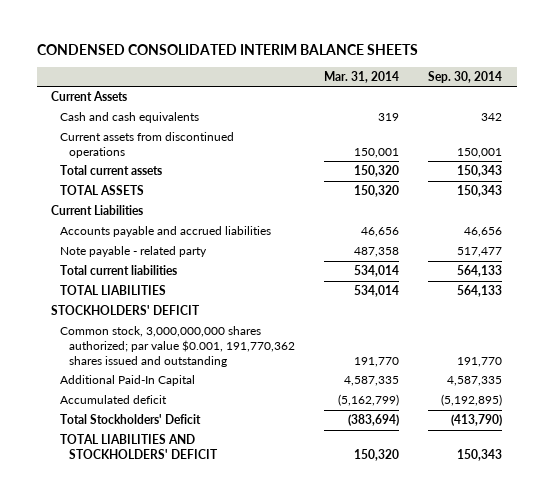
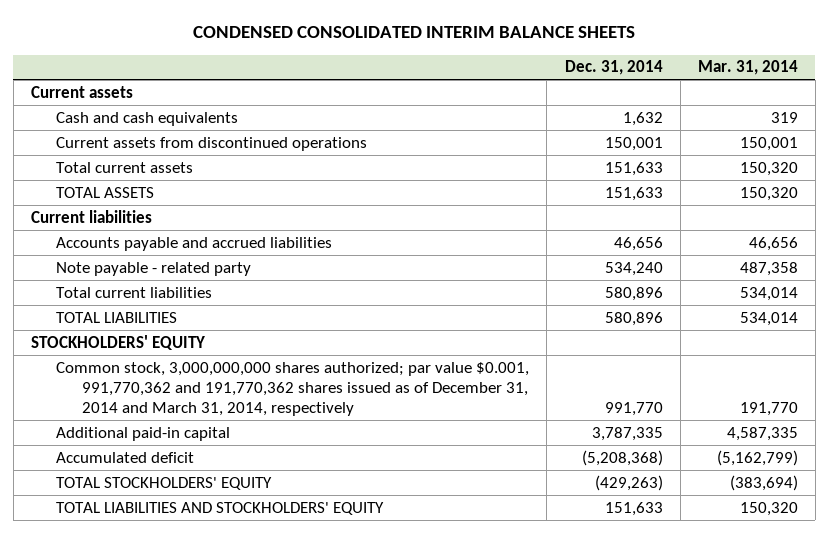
[428,70,503,83] Sep. 30, 2014 -> none
none -> [564,60,663,76] Dec. 31, 2014
[51,91,128,102] Current Assets -> [30,85,133,98] Current assets
[51,205,144,216] Current Liabilities -> [30,209,152,223] Current liabilities
[51,305,201,316] STOCKHOLDERS' DEFICIT -> [30,334,205,350] STOCKHOLDERS' EQUITY
[59,326,295,367] Common stock, 3,000,000,000 shares authorized; par value $0.001, 191,770,362 shares issued and outstanding -> [56,361,530,416] Common stock, 3,000,000,000 shares authorized; par value $0.001, 991,770,362 and 191,770,362 shares issued as of December 31, 2014 and March 31, 2014, respectively
[59,375,195,387] Additional Paid-In Capital -> [56,426,231,441] Additional paid-in capital
[59,414,201,425] Total Stockholders' Deficit -> [56,476,273,490] TOTAL STOCKHOLDERS' EQUITY
[59,434,218,459] TOTAL LIABILITIES AND STOCKHOLDERS' DEFICIT -> [56,501,385,515] TOTAL LIABILITIES AND STOCKHOLDERS' EQUITY

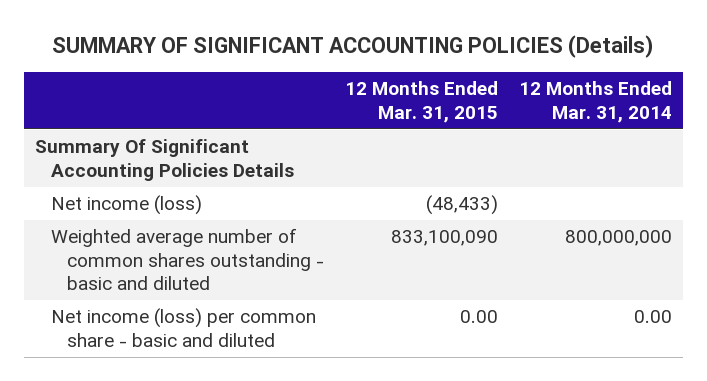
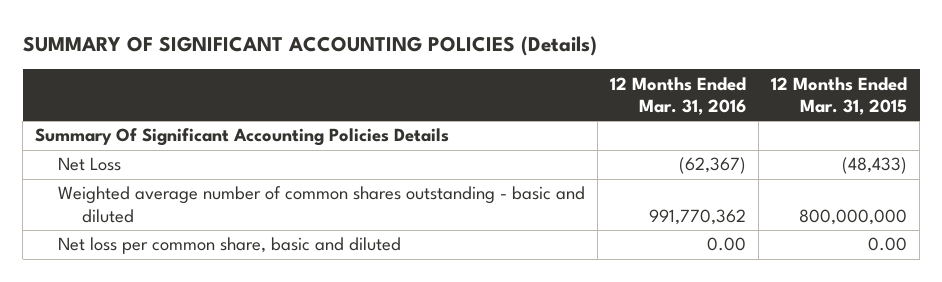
[519,81,673,123] 12 Months Ended Mar. 31, 2014 -> none
none -> [610,76,747,116] 12 Months Ended Mar. 31, 2016
[50,195,202,216] Net income (loss) -> [58,157,122,172] Net Loss
[391,230,499,247] 833,100,090 -> [799,208,908,225] 800,000,000
[50,308,316,347] Net income (loss) per common share - basic and diluted -> [58,237,402,255] Net loss per common share, basic and diluted

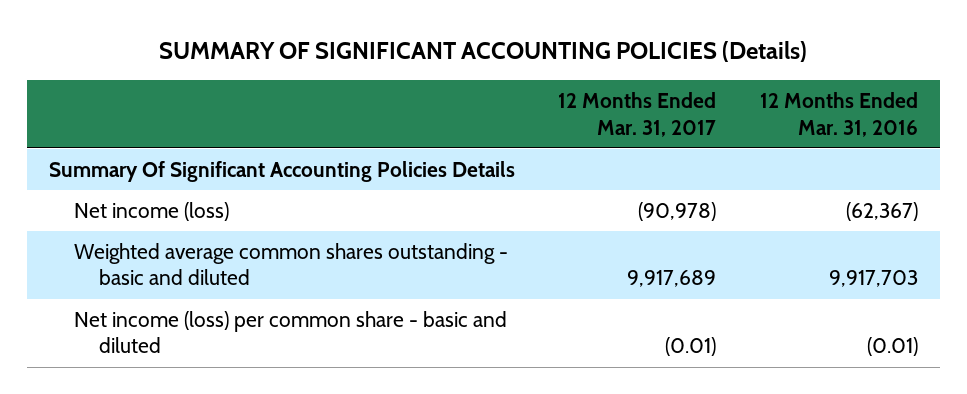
[771,76,908,116] 12 Months Ended Mar. 31, 2015 -> none
none -> [558,92,717,137] 12 Months Ended Mar. 31, 2017
[58,157,122,172] Net Loss -> [73,201,229,221] Net income (loss)
[58,186,586,223] Weighted average number of common shares outstanding - basic and diluted -> [73,242,508,286] Weighted average common shares outstanding - basic and diluted
[649,208,747,225] 991,770,362 -> [829,270,919,288] 9,917,703
[58,237,402,255] Net loss per common share, basic and diluted -> [73,310,507,354] Net income (loss) per common share - basic and diluted
[707,237,747,252] 0.00 -> [867,337,919,357] (0.01)

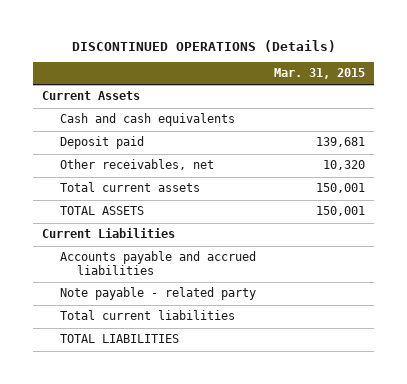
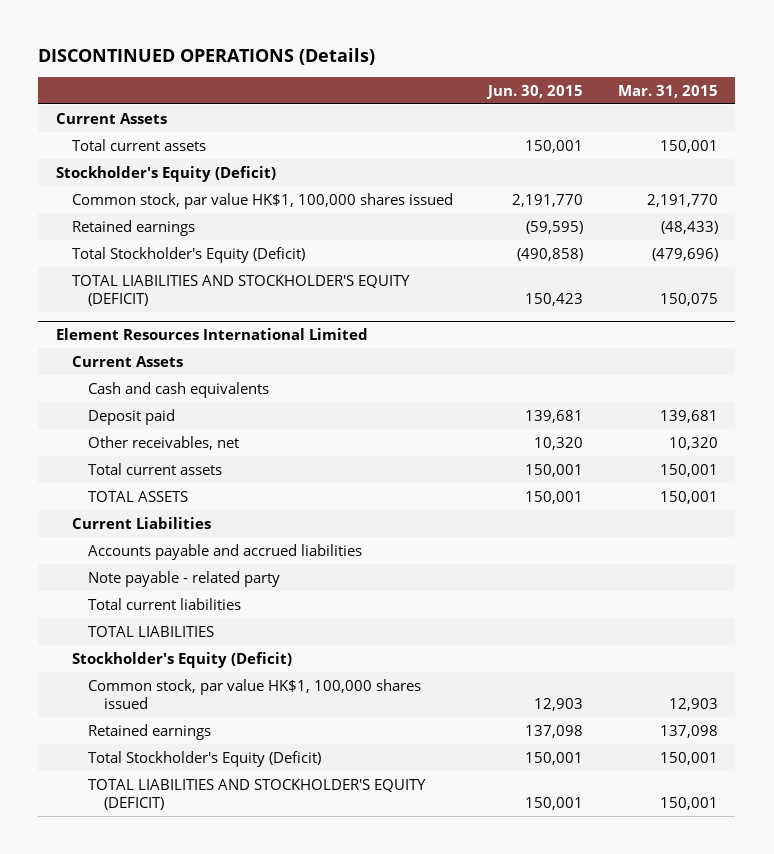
none -> [485,84,583,99] Jun. 30, 2015
none -> [71,138,206,151] Total current assets
none -> [55,165,276,182] Stockholder's Equity (Deficit)
none -> [71,192,453,209] Common stock, par value HK$1, 100,000 shares issued
none -> [71,219,195,236] Retained earnings
none -> [71,246,305,263] Total Stockholder's Equity (Deficit)
none -> [71,274,410,306] TOTAL LIABILITIES AND STOCKHOLDER'S EQUITY (DEFICIT)
none -> [55,327,368,340] Element Resources International Limited
none -> [71,355,183,367] Current Assets
none -> [71,651,292,668] Stockholder's Equity (Deficit)
none -> [87,678,421,709] Common stock, par value HK$1, 100,000 shares issued
none -> [87,723,211,740] Retained earnings
none -> [87,750,321,767] Total Stockholder's Equity (Deficit)
none -> [87,778,426,810] TOTAL LIABILITIES AND STOCKHOLDER'S EQUITY (DEFICIT)

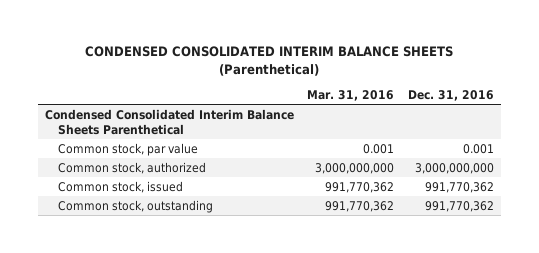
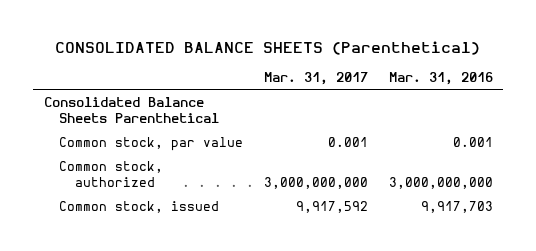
[85,45,454,76] CONDENSED CONSOLIDATED INTERIM BALANCE SHEETS (Parenthetical) -> [55,40,481,55] CONSOLIDATED BALANCE SHEETS (Parenthetical)
[408,89,495,101] Dec. 31, 2016 -> none
none -> [263,72,368,86] Mar. 31, 2017
[44,108,294,135] Condensed Consolidated Interim Balance Sheets Parenthetical -> [43,96,220,123] Consolidated Balance Sheets Parenthetical
[58,199,214,213] Common stock, outstanding -> none
[325,181,395,193] 991,770,362 -> [420,200,493,213] 9,917,703

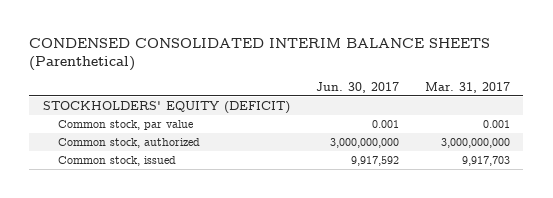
[55,40,481,55] CONSOLIDATED BALANCE SHEETS (Parenthetical) -> [29,37,491,72] CONDENSED CONSOLIDATED INTERIM BALANCE SHEETS (Parenthetical)
[388,72,493,86] Mar. 31, 2016 -> none
none -> [315,82,399,94] Jun. 30, 2017
[43,96,220,123] Consolidated Balance Sheets Parenthetical -> none
none -> [42,100,290,114] STOCKHOLDERS' EQUITY (DEFICIT)
[295,200,368,213] 9,917,592 -> [462,155,511,166] 9,917,703

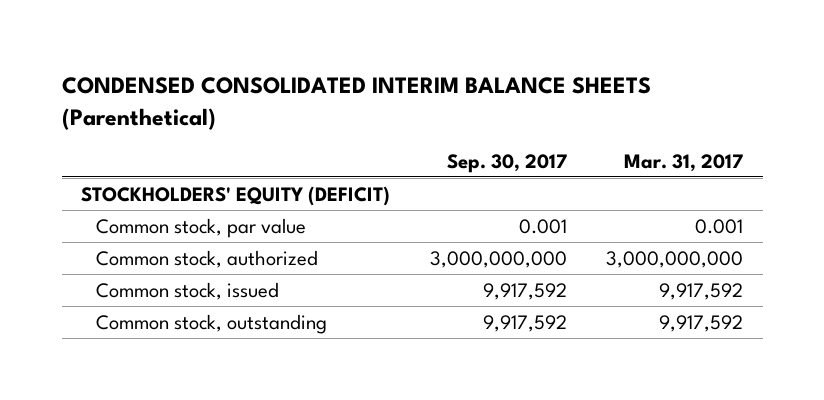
[315,82,399,94] Jun. 30, 2017 -> none
none -> [446,153,567,173] Sep. 30, 2017
[462,155,511,166] 9,917,703 -> [659,282,744,300] 9,917,592
none -> [96,313,328,334] Common stock, outstanding

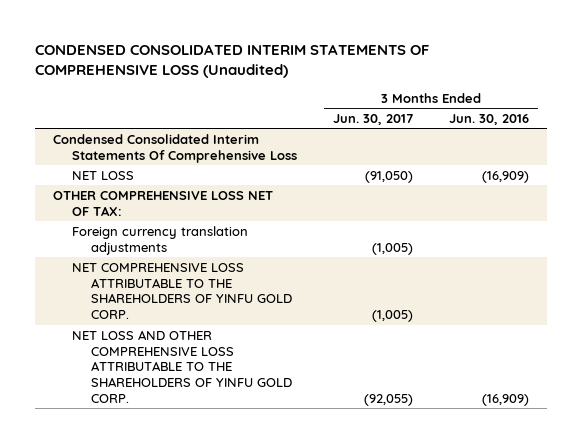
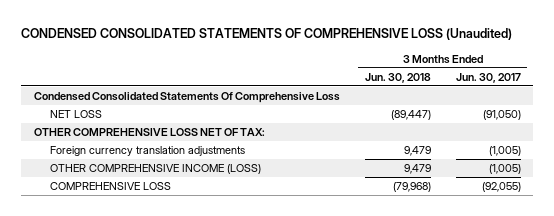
[34,43,429,78] CONDENSED CONSOLIDATED INTERIM STATEMENTS OF COMPREHENSIVE LOSS (Unaudited) -> [21,28,513,41] CONDENSED CONSOLIDATED STATEMENTS OF COMPREHENSIVE LOSS (Unaudited)
[449,113,530,125] Jun. 30, 2016 -> none
none -> [364,72,431,83] Jun. 30, 2018
[52,133,297,163] Condensed Consolidated Interim Statements Of Comprehensive Loss -> [33,92,340,104] Condensed Consolidated Statements Of Comprehensive Loss
[71,262,292,320] NET COMPREHENSIVE LOSS ATTRIBUTABLE TO THE SHAREHOLDERS OF YINFU GOLD CORP. -> none
[71,329,292,403] NET LOSS AND OTHER COMPREHENSIVE LOSS ATTRIBUTABLE TO THE SHAREHOLDERS OF YINFU GOLD CORP. -> [50,164,262,175] OTHER COMPREHENSIVE INCOME (LOSS)
[363,393,413,406] (92,055) -> [488,164,521,175] (1,005)
none -> [50,182,172,191] COMPREHENSIVE LOSS

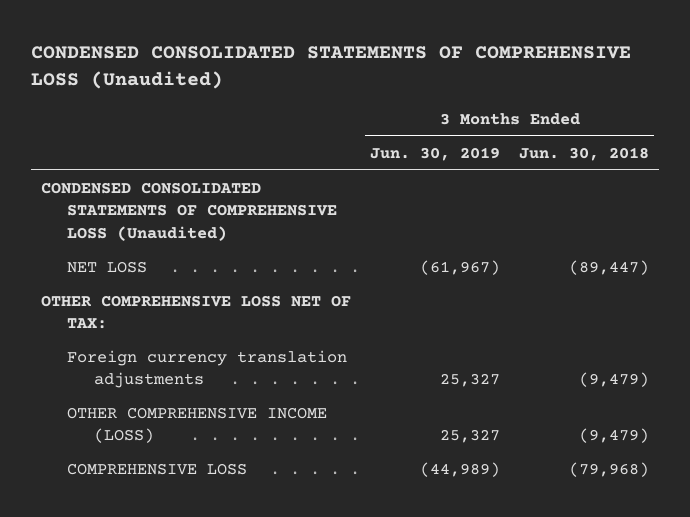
[455,72,521,83] Jun. 30, 2017 -> none
none -> [369,146,500,161] Jun. 30, 2019
[33,92,340,104] Condensed Consolidated Statements Of Comprehensive Loss -> [40,181,338,241] CONDENSED CONSOLIDATED STATEMENTS OF COMPREHENSIVE LOSS (Unaudited)
[403,146,431,157] 9,479 -> [579,372,650,388] (9,479)
[403,164,431,175] 9,479 -> [579,428,650,444] (9,479)

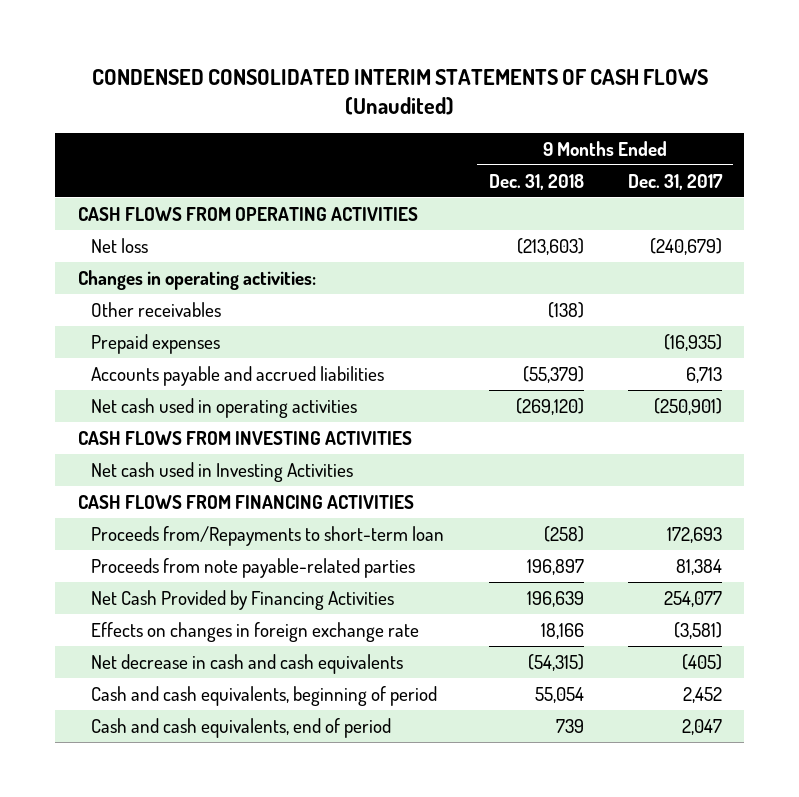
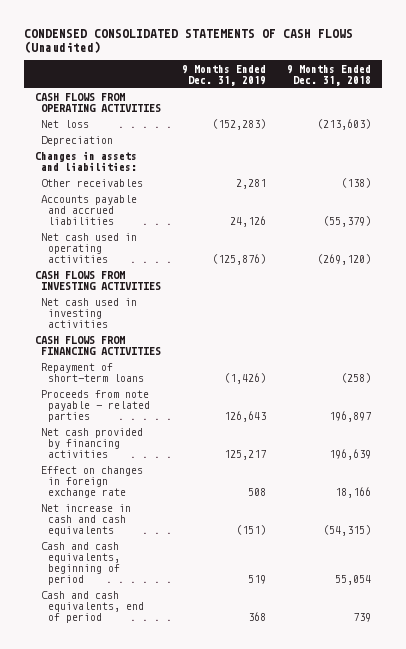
[91,68,708,116] CONDENSED CONSOLIDATED INTERIM STATEMENTS OF CASH FLOWS (Unaudited) -> [24,28,354,53] CONDENSED CONSOLIDATED STATEMENTS OF CASH FLOWS (Unaudited)
[627,173,723,190] Dec. 31, 2017 -> none
none -> [182,64,267,86] 9 Months Ended Dec. 31, 2019
none -> [41,136,114,147] Depreciation
[77,269,316,290] Changes in operating activities: -> [34,151,138,172] Changes in assets and liabilities:
[91,333,221,354] Prepaid expenses -> none
[91,461,354,482] Net cash used in Investing Activities -> [41,298,138,329] Net cash used in investing activities
[91,525,445,546] Proceeds from/Repayments to short-term loan -> [41,363,144,383] Repayment of short-term loans
[91,557,416,578] Proceeds from note payable-related parties -> [41,390,150,423] Proceeds from note payable - related parties
[91,589,395,610] Net Cash Provided by Financing Activities -> [41,428,144,459] Net cash provided by financing activities
[91,621,420,642] Effects on changes in foreign exchange rate -> [41,466,144,499] Effect on changes in foreign exchange rate
[91,653,404,674] Net decrease in cash and cash equivalents -> [41,504,132,537] Net increase in cash and cash equivalents

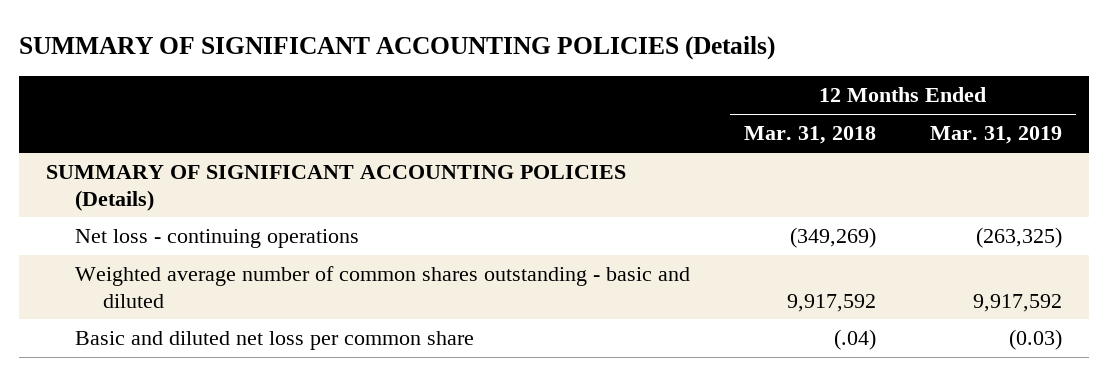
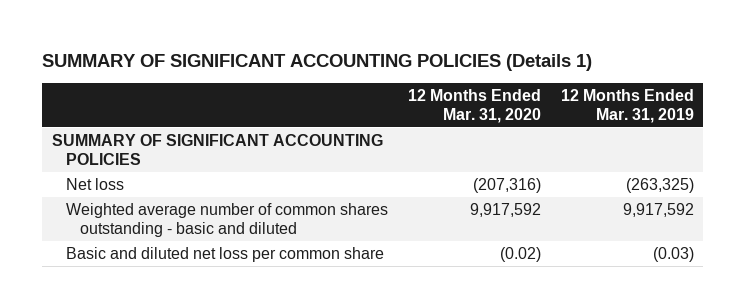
[19,35,776,60] SUMMARY OF SIGNIFICANT ACCOUNTING POLICIES (Details) -> [41,53,592,71] SUMMARY OF SIGNIFICANT ACCOUNTING POLICIES (Details 1)
[743,126,876,145] Mar. 31, 2018 -> none
none -> [407,88,541,123] 12 Months Ended Mar. 31, 2020
[46,165,627,211] SUMMARY OF SIGNIFICANT ACCOUNTING POLICIES (Details) -> [51,133,383,166] SUMMARY OF SIGNIFICANT ACCOUNTING POLICIES
[74,229,359,249] Net loss - continuing operations -> [66,177,125,190] Net loss

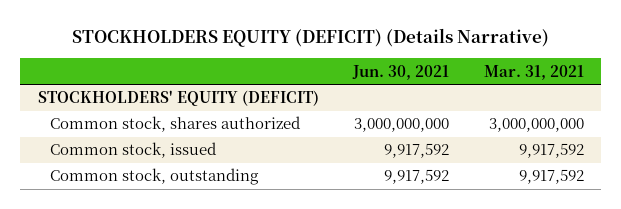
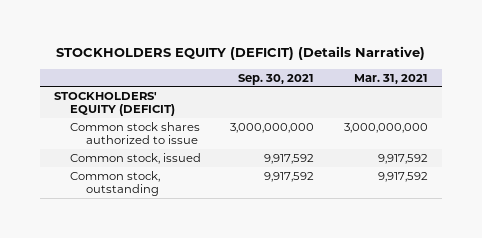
[352,64,450,80] Jun. 30, 2021 -> none
none -> [238,73,315,85] Sep. 30, 2021
[50,116,302,133] Common stock, shares authorized -> [69,121,200,145] Common stock shares authorized to issue

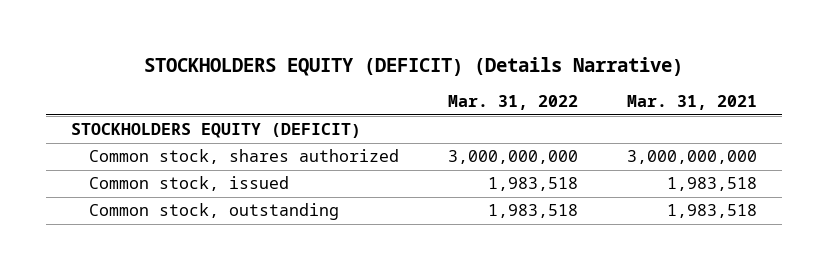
[238,73,315,85] Sep. 30, 2021 -> none
none -> [448,95,579,111] Mar. 31, 2022
[54,91,175,117] STOCKHOLDERS' EQUITY (DEFICIT) -> [70,123,361,139] STOCKHOLDERS EQUITY (DEFICIT)
[69,121,200,145] Common stock shares authorized to issue -> [89,149,400,165] Common stock, shares authorized
[377,153,428,164] 9,917,592 -> [667,177,758,192] 1,983,518
[377,171,428,182] 9,917,592 -> [667,204,758,219] 1,983,518

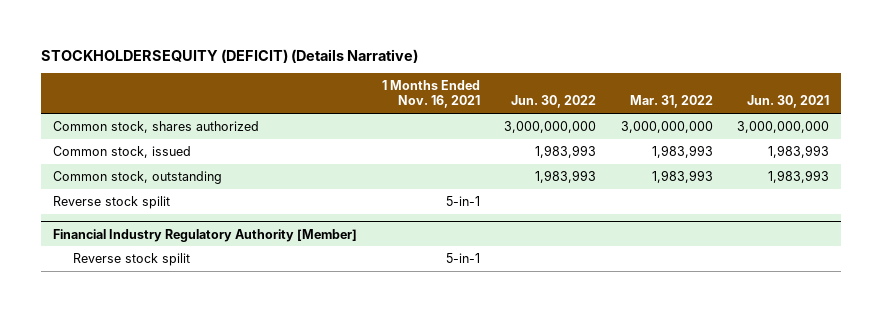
[143,56,683,76] STOCKHOLDERS EQUITY (DEFICIT) (Details Narrative) -> [41,48,419,63] STOCKHOLDERSEQUITY (DEFICIT) (Details Narrative)
[627,95,758,111] Mar. 31, 2021 -> none
none -> [381,80,480,109] 1 Months Ended Nov. 16, 2021
none -> [511,95,597,109] Jun. 30, 2022
none -> [746,95,829,109] Jun. 30, 2021
[70,123,361,139] STOCKHOLDERS EQUITY (DEFICIT) -> none
[488,177,579,192] 1,983,518 -> [651,145,713,159] 1,983,993
[488,204,579,219] 1,983,518 -> [651,170,713,184] 1,983,993
none -> [53,196,171,210] Reverse stock spilit
none -> [53,228,358,242] Financial Industry Regulatory Authority [Member]
none -> [73,253,191,267] Reverse stock spilit

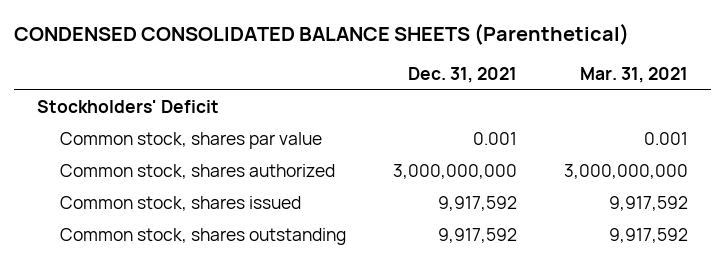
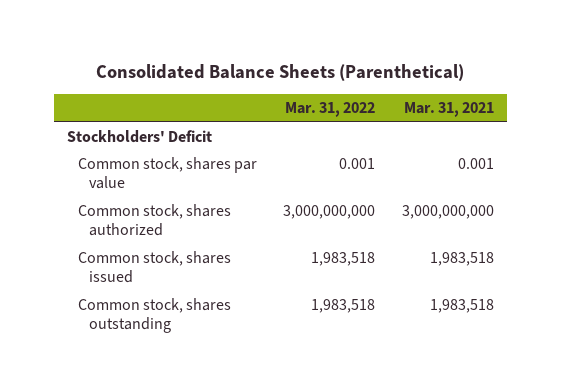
[13,22,629,45] CONDENSED CONSOLIDATED BALANCE SHEETS (Parenthetical) -> [96,64,465,82] Consolidated Balance Sheets (Parenthetical)
[407,67,517,84] Dec. 31, 2021 -> none
none -> [285,102,376,118] Mar. 31, 2022
[608,196,688,212] 9,917,592 -> [429,251,494,266] 1,983,518
[608,228,688,244] 9,917,592 -> [429,298,494,313] 1,983,518

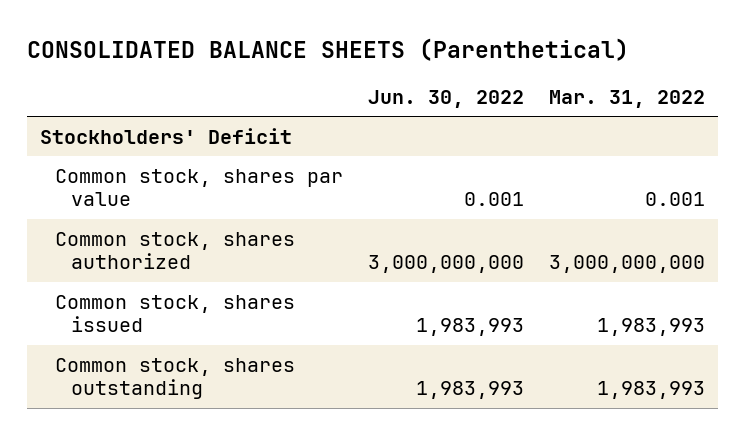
[96,64,465,82] Consolidated Balance Sheets (Parenthetical) -> [27,37,630,61] CONSOLIDATED BALANCE SHEETS (Parenthetical)
[403,102,494,118] Mar. 31, 2021 -> none
none -> [368,90,525,109] Jun. 30, 2022
[311,251,376,266] 1,983,518 -> [597,318,706,337] 1,983,993
[311,298,376,313] 1,983,518 -> [597,381,706,400] 1,983,993

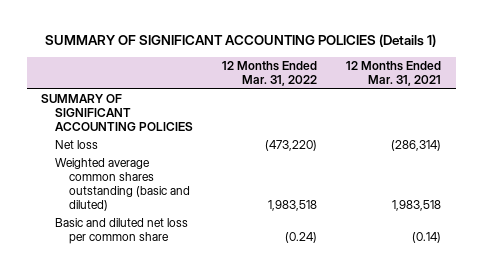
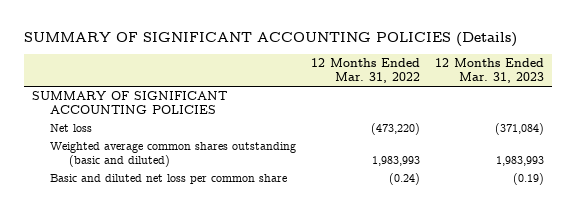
[45,34,437,48] SUMMARY OF SIGNIFICANT ACCOUNTING POLICIES (Details 1) -> [24,32,518,48] SUMMARY OF SIGNIFICANT ACCOUNTING POLICIES (Details)
[346,61,442,87] 12 Months Ended Mar. 31, 2021 -> none
none -> [435,58,545,84] 12 Months Ended Mar. 31, 2023
[268,200,318,212] 1,983,518 -> [372,156,421,167] 1,983,993

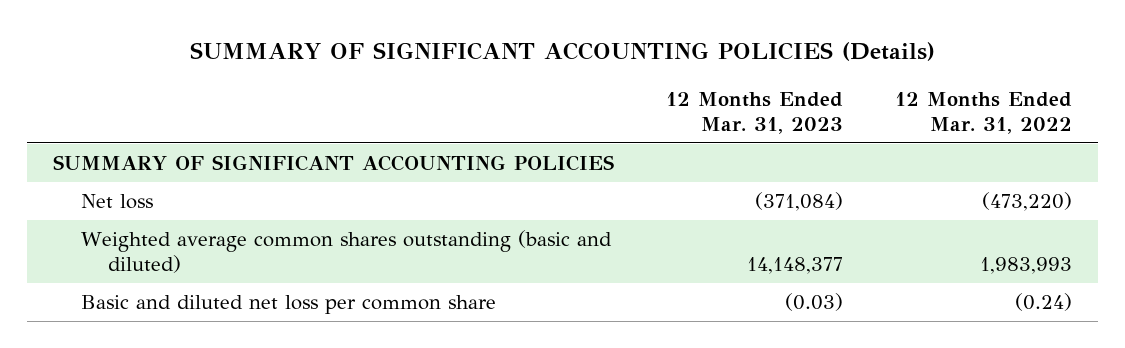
[496,156,545,167] 1,983,993 -> [747,257,844,275] 14,148,377
[513,172,545,185] (0.19) -> [785,293,844,312] (0.03)

